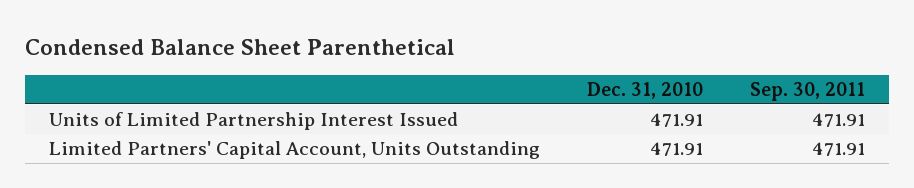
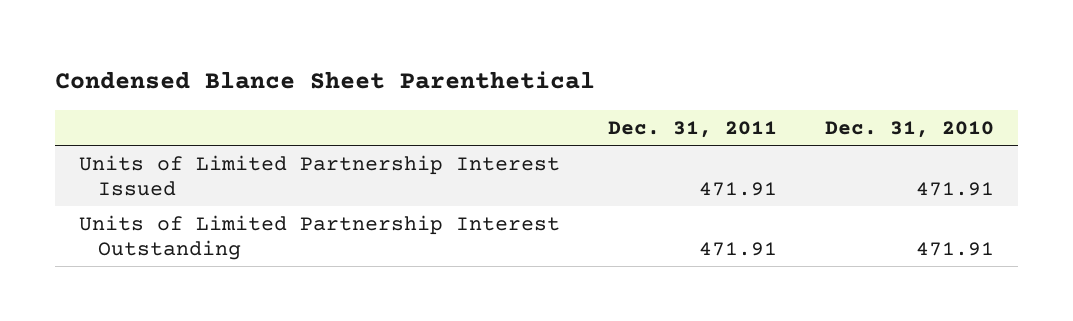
[25,39,456,56] Condensed Balance Sheet Parenthetical -> [54,71,595,90] Condensed Blance Sheet Parenthetical
[749,81,865,101] Sep. 30, 2011 -> none
none -> [608,120,778,138] Dec. 31, 2011
[48,141,540,160] Limited Partners' Capital Account, Units Outstanding -> [78,214,560,260] Units of Limited Partnership Interest Outstanding

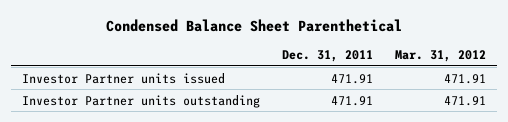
[54,71,595,90] Condensed Blance Sheet Parenthetical -> [106,18,403,32] Condensed Balance Sheet Parenthetical
[825,120,995,138] Dec. 31, 2010 -> none
none -> [395,49,487,62] Mar. 31, 2012
[78,154,560,196] Units of Limited Partnership Interest Issued -> [22,72,226,84] Investor Partner units issued
[78,214,560,260] Units of Limited Partnership Interest Outstanding -> [22,94,261,108] Investor Partner units outstanding

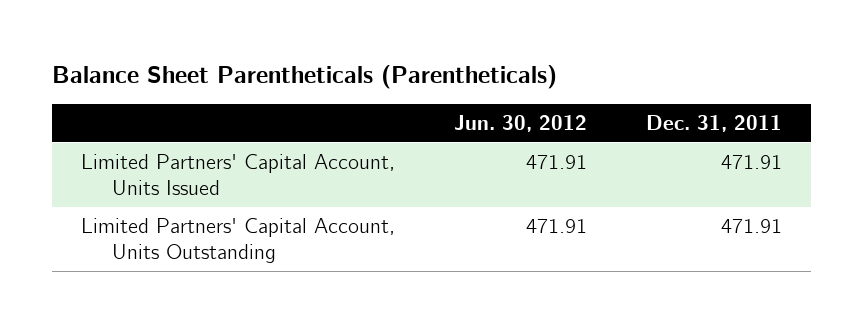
[106,18,403,32] Condensed Balance Sheet Parenthetical -> [51,65,557,90] Balance Sheet Parentheticals (Parentheticals)
[395,49,487,62] Mar. 31, 2012 -> none
none -> [454,114,588,132] Jun. 30, 2012
[22,72,226,84] Investor Partner units issued -> [81,153,396,195] Limited Partners' Capital Account, Units Issued
[22,94,261,108] Investor Partner units outstanding -> [81,217,396,263] Limited Partners' Capital Account, Units Outstanding

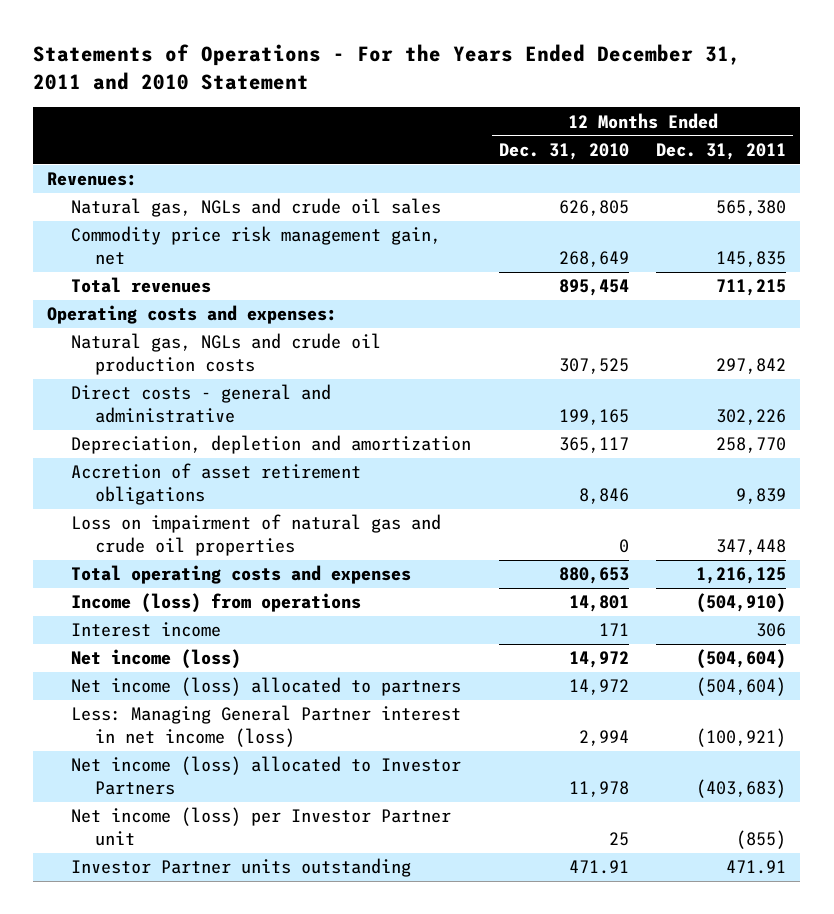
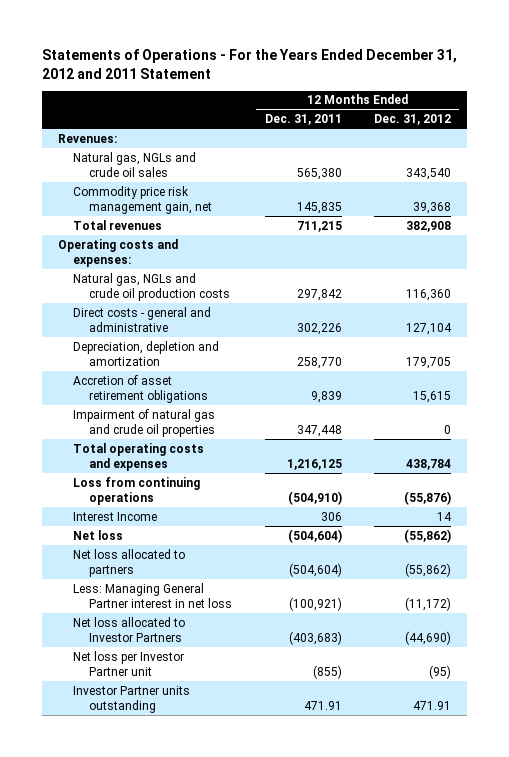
[33,44,742,91] Statements of Operations - For the Years Ended December 31, 2011 and 2010 Statement -> [41,49,457,79] Statements of Operations - For the Years Ended December 31, 2012 and 2011 Statement
[498,142,629,160] Dec. 31, 2010 -> none
none -> [373,113,451,125] Dec. 31, 2012
[71,514,442,557] Loss on impairment of natural gas and crude oil properties -> [73,408,216,438] Impairment of natural gas and crude oil properties
[71,593,362,614] Income (loss) from operations -> [73,476,201,506] Loss from continuing operations
[71,622,222,638] Interest income -> [73,511,158,521] Interest Income
[71,649,242,670] Net income (loss) -> [73,529,124,540] Net loss
[71,677,462,697] Net income (loss) allocated to partners -> [73,548,186,578] Net loss allocated to partners
[71,705,462,748] Less: Managing General Partner interest in net income (loss) -> [73,582,233,609] Less: Managing General Partner interest in net loss
[71,756,462,796] Net income (loss) allocated to Investor Partners -> [73,616,186,643] Net loss allocated to Investor Partners
[71,807,452,847] Net income (loss) per Investor Partner unit -> [73,650,185,677] Net loss per Investor Partner unit

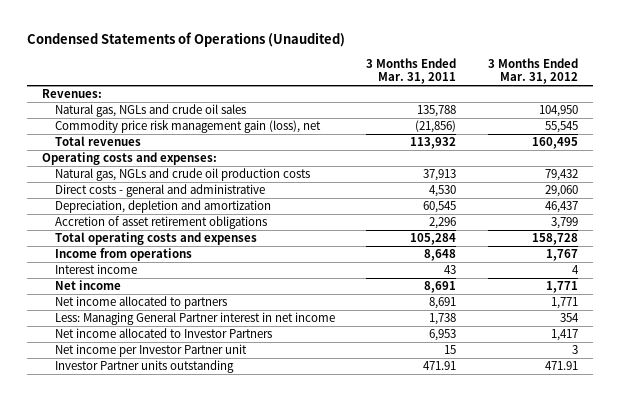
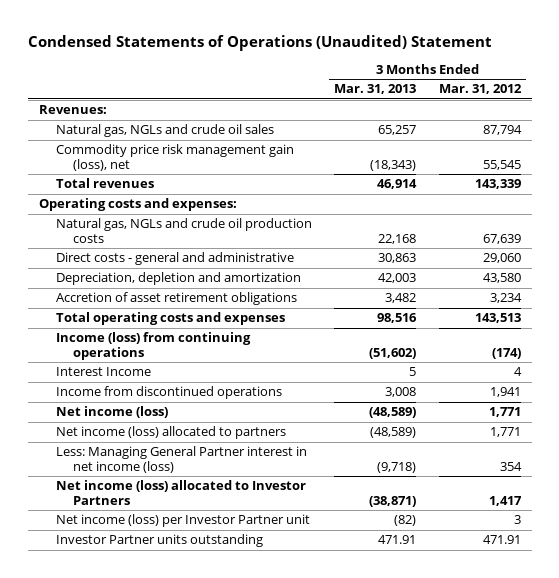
[26,32,345,48] Condensed Statements of Operations (Unaudited) -> [27,34,492,51] Condensed Statements of Operations (Unaudited) Statement
[366,57,457,85] 3 Months Ended Mar. 31, 2011 -> none
none -> [334,84,417,95] Mar. 31, 2013
[538,105,578,118] 104,950 -> [482,125,522,136] 87,794
[531,137,578,150] 160,495 -> [474,179,521,190] 143,339
[544,169,578,182] 79,432 -> [482,233,521,244] 67,639
[544,201,578,214] 46,437 -> [482,273,521,284] 43,580
[550,217,578,230] 3,799 -> [489,293,522,304] 3,234
[531,233,578,246] 158,728 -> [474,313,521,324] 143,513
[55,248,193,262] Income from operations -> [55,332,251,360] Income (loss) from continuing operations
[545,249,578,262] 1,767 -> [491,347,521,359] (174)
[55,264,138,275] Interest income -> [55,367,151,377] Interest Income
none -> [55,386,282,400] Income from discontinued operations
[55,280,122,291] Net income -> [55,406,168,419] Net income (loss)
[55,296,228,310] Net income allocated to partners -> [55,426,286,440] Net income (loss) allocated to partners
[55,312,336,326] Less: Managing General Partner interest in net income -> [55,446,307,473] Less: Managing General Partner interest in net income (loss)
[55,328,273,339] Net income allocated to Investor Partners -> [55,480,306,505] Net income (loss) allocated to Investor Partners
[55,344,248,358] Net income per Investor Partner unit -> [55,514,310,528] Net income (loss) per Investor Partner unit

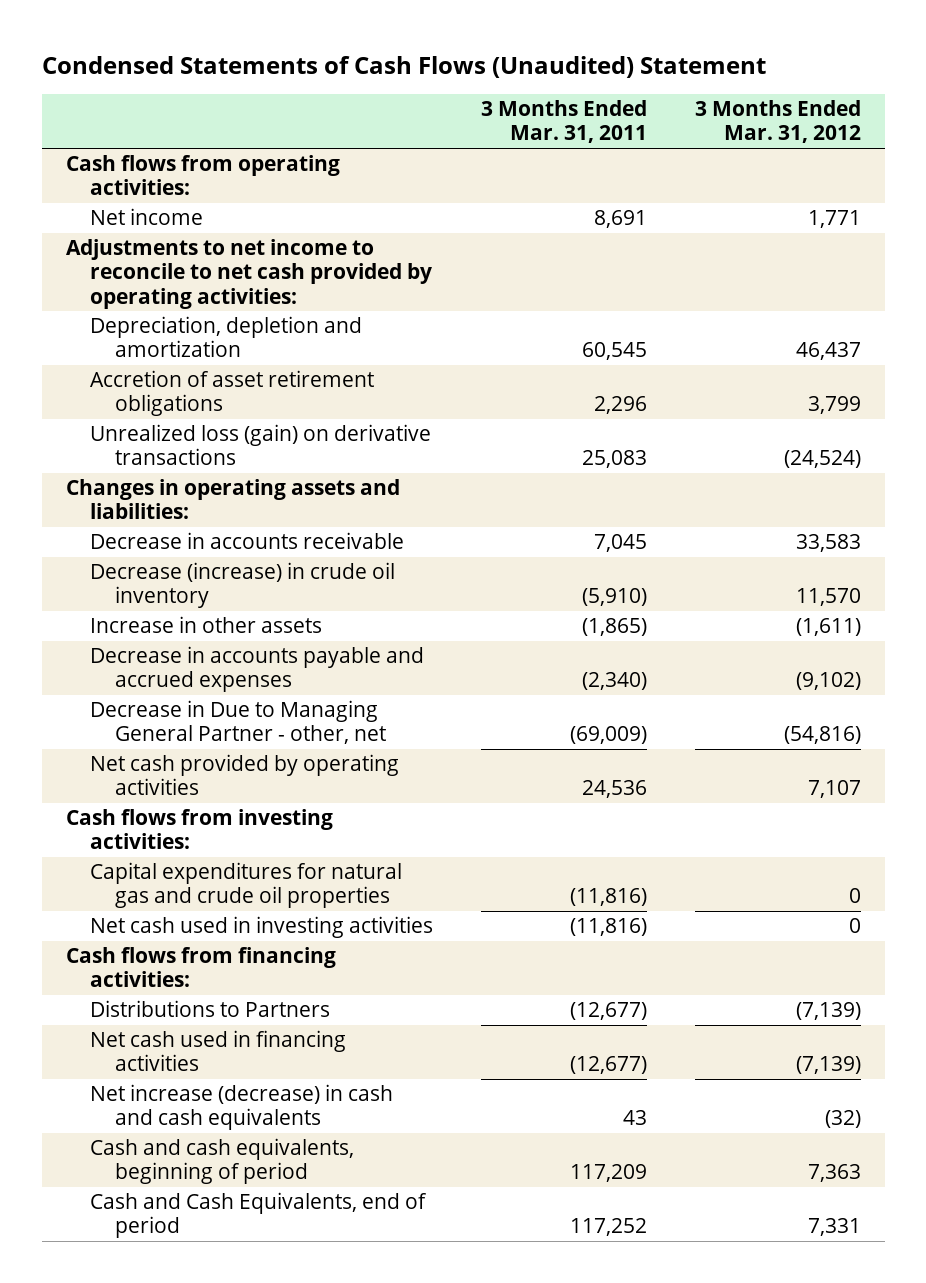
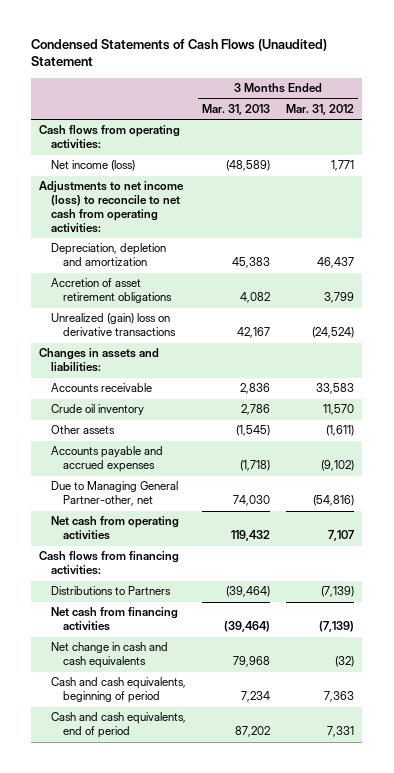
[481,100,648,144] 3 Months Ended Mar. 31, 2011 -> none
none -> [202,103,271,115] Mar. 31, 2013
[90,208,204,226] Net income -> [51,160,136,172] Net income (loss)
[65,239,433,309] Adjustments to net income to reconcile to net cash provided by operating activities: -> [39,181,185,234] Adjustments to net income (loss) to reconcile to net cash from operating activities:
[65,809,333,850] Cash flows from investing activities: -> none
[90,862,403,909] Capital expenditures for natural gas and crude oil properties -> none
[90,916,434,939] Net cash used in investing activities -> none
[90,424,432,466] Unrealized loss (gain) on derivative transactions -> [51,313,177,337] Unrealized (gain) loss on derivative transactions
[65,479,400,520] Changes in operating assets and liabilities: -> [39,348,160,373] Changes in assets and liabilities:
[90,532,405,550] Decrease in accounts receivable -> [51,383,153,393] Accounts receivable
[90,562,396,609] Decrease (increase) in crude oil inventory -> [51,404,145,416] Crude oil inventory
[90,616,323,634] Increase in other assets -> [51,425,116,435] Other assets
[90,646,425,693] Decrease in accounts payable and accrued expenses -> [51,446,164,473] Accounts payable and accrued expenses
[90,700,387,745] Decrease in Due to Managing General Partner - other, net -> [51,481,179,507] Due to Managing General Partner-other, net
[90,754,400,796] Net cash provided by operating activities -> [51,516,180,541] Net cash from operating activities
[90,1030,347,1072] Net cash used in financing activities -> [51,607,179,632] Net cash from financing activities
[90,1084,394,1131] Net increase (decrease) in cash and cash equivalents -> [51,642,169,669] Net change in cash and cash equivalents
[90,1192,428,1239] Cash and Cash Equivalents, end of period -> [51,712,187,739] Cash and cash equivalents, end of period

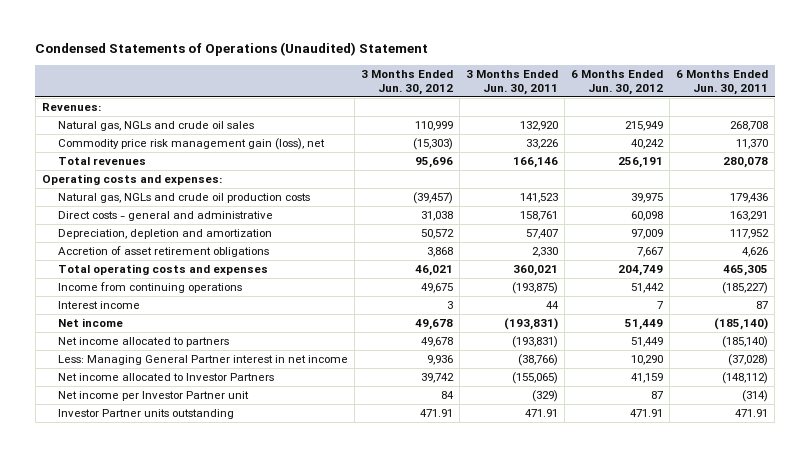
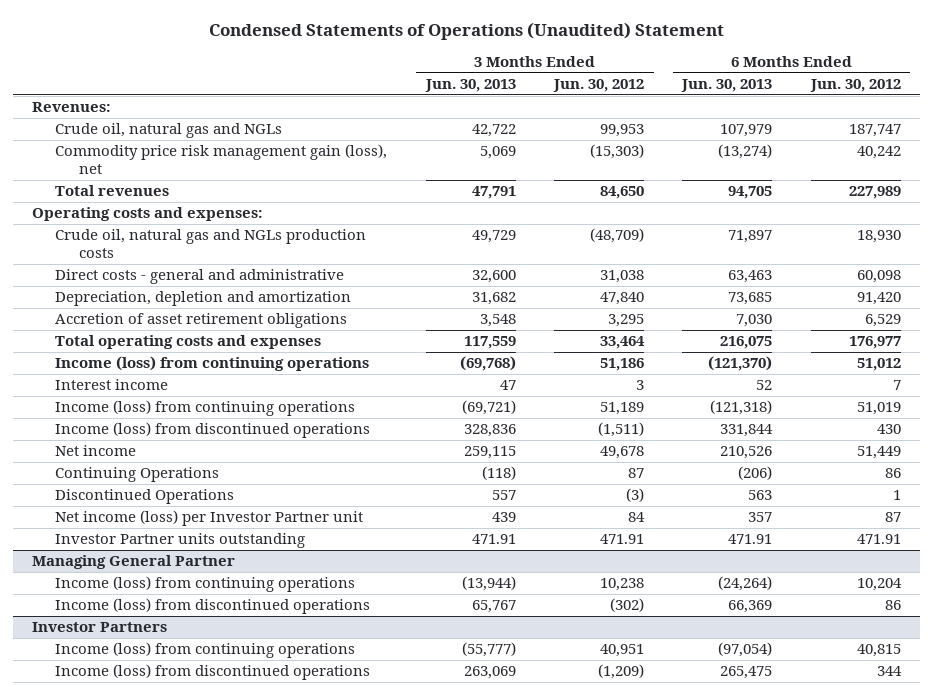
[465,69,558,95] 3 Months Ended Jun. 30, 2011 -> none
[676,69,769,95] 6 Months Ended Jun. 30, 2011 -> none
none -> [424,78,516,92] Jun. 30, 2013
none -> [681,78,773,92] Jun. 30, 2013
[57,120,254,131] Natural gas, NGLs and crude oil sales -> [55,123,283,139] Crude oil, natural gas and NGLs
[414,120,453,131] 110,999 -> [600,124,645,138] 99,953
[625,120,664,131] 215,949 -> [848,124,901,138] 187,747
[414,156,453,168] 95,696 -> [600,186,645,200] 84,650
[618,156,664,168] 256,191 -> [848,186,901,200] 227,989
[57,192,310,203] Natural gas, NGLs and crude oil production costs -> [55,229,367,258] Crude oil, natural gas and NGLs production costs
[412,191,453,204] (39,457) -> [590,228,645,244] (48,709)
[631,192,664,203] 39,975 -> [856,230,901,244] 18,930
[420,228,454,239] 50,572 -> [600,292,645,306] 47,840
[631,228,664,239] 97,009 -> [856,292,901,306] 91,420
[426,246,453,257] 3,868 -> [608,314,645,328] 3,295
[637,246,664,257] 7,667 -> [864,314,901,328] 6,529
[414,264,453,276] 46,021 -> [600,336,646,350] 33,464
[618,264,664,276] 204,749 -> [848,336,901,350] 176,977
[57,281,242,293] Income from continuing operations -> [55,356,370,372] Income (loss) from continuing operations
[420,282,453,293] 49,675 -> [600,358,645,372] 51,186
[631,282,665,293] 51,442 -> [856,358,901,372] 51,012
none -> [55,400,356,417] Income (loss) from continuing operations
none -> [55,422,371,439] Income (loss) from discontinued operations
[57,336,229,347] Net income allocated to partners -> none
[57,354,348,365] Less: Managing General Partner interest in net income -> none
[57,372,274,381] Net income allocated to Investor Partners -> none
none -> [55,467,220,483] Continuing Operations
none -> [55,489,235,505] Discontinued Operations
[57,390,249,401] Net income per Investor Partner unit -> [55,510,364,527] Net income (loss) per Investor Partner unit
none -> [32,555,236,570] Managing General Partner
none -> [55,576,356,593] Income (loss) from continuing operations
none -> [55,598,371,615] Income (loss) from discontinued operations
none -> [32,622,168,633] Investor Partners
none -> [55,642,356,659] Income (loss) from continuing operations
none -> [55,664,371,681] Income (loss) from discontinued operations

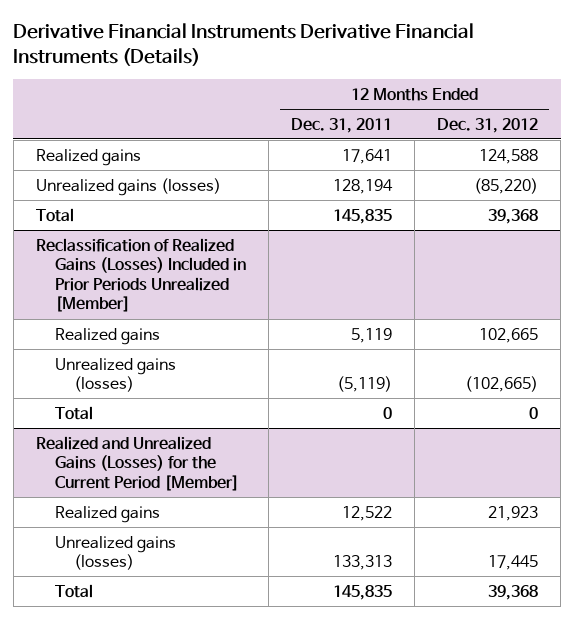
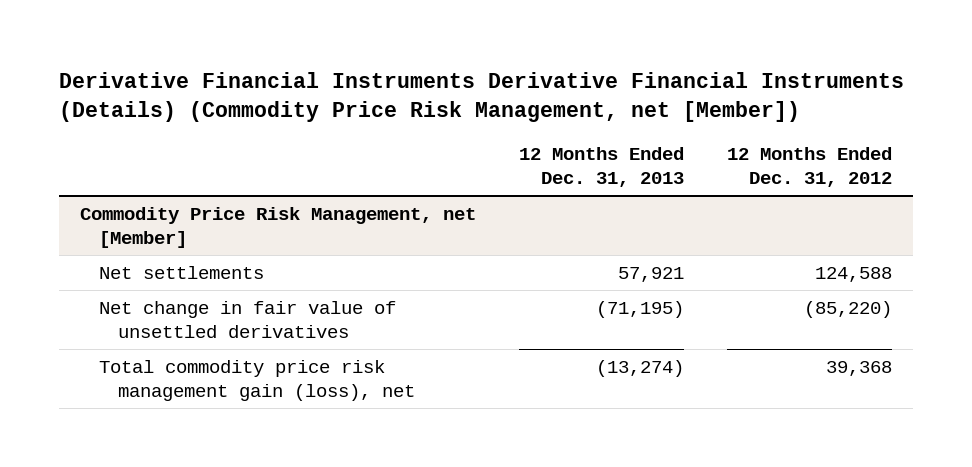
[13,23,475,67] Derivative Financial Instruments Derivative Financial Instruments (Details) -> [58,72,904,123] Derivative Financial Instruments Derivative Financial Instruments (Details) (Commodity Price Risk Management, net [Member])
[290,117,392,133] Dec. 31, 2011 -> none
none -> [519,146,685,187] 12 Months Ended Dec. 31, 2013
[35,237,246,313] Reclassification of Realized Gains (Losses) Included in Prior Periods Unrealized [Member] -> none
[54,327,160,345] Realized gains -> none
[54,357,176,393] Unrealized gains (losses) -> none
[54,405,93,420] Total -> none
[35,435,239,491] Realized and Unrealized Gains (Losses) for the Current Period [Member] -> none
[54,505,160,523] Realized gains -> none
[54,535,176,571] Unrealized gains (losses) -> none
[54,583,93,598] Total -> none
none -> [80,206,477,248] Commodity Price Risk Management, net [Member]
[35,148,141,166] Realized gains -> [99,265,265,279] Net settlements
[35,177,221,196] Unrealized gains (losses) -> [99,300,397,338] Net change in fair value of unsettled derivatives
[35,207,74,222] Total -> [99,359,416,401] Total commodity price risk management gain (loss), net

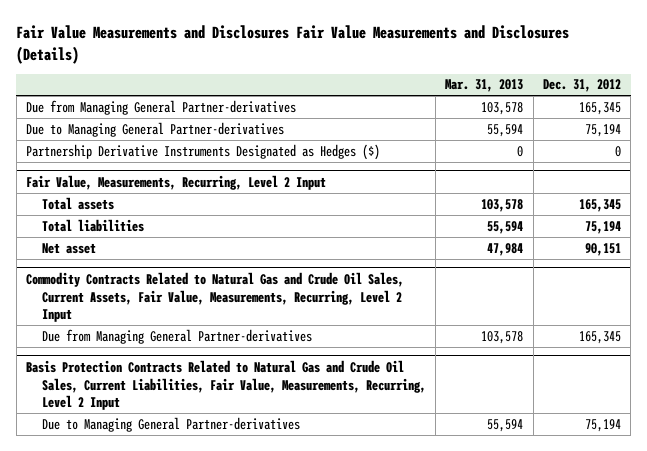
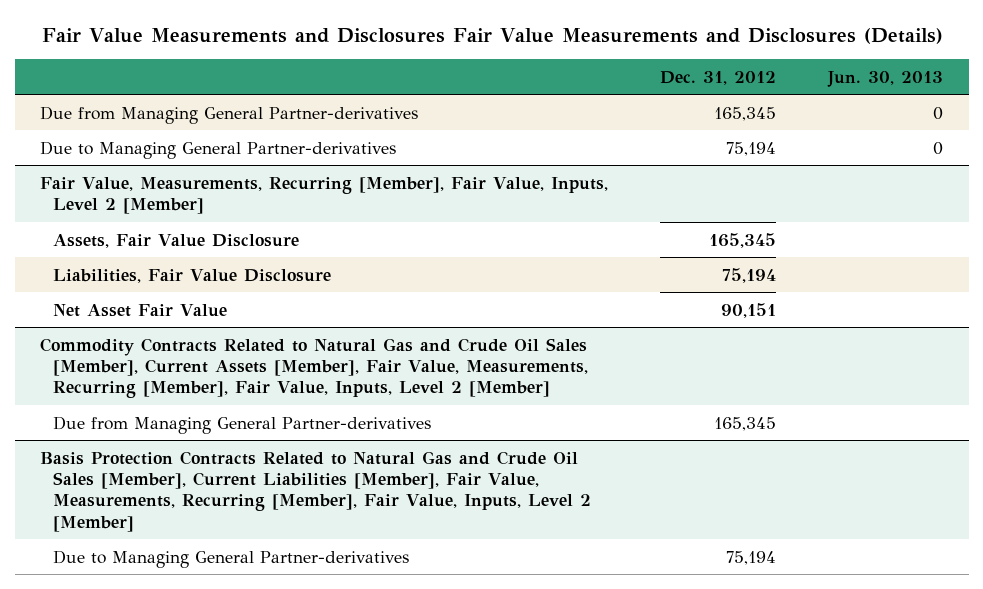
[445,79,524,93] Mar. 31, 2013 -> none
none -> [826,70,943,87] Jun. 30, 2013
[26,143,381,160] Partnership Derivative Instruments Designated as Hedges ($) -> none
[26,174,327,190] Fair Value, Measurements, Recurring, Level 2 Input -> [40,176,609,215] Fair Value, Measurements, Recurring [Member], Fair Value, Inputs, Level 2 [Member]
[41,196,114,210] Total assets -> [52,233,299,248] Assets, Fair Value Disclosure
[41,218,144,232] Total liabilities -> [52,268,331,283] Liabilities, Fair Value Disclosure
[41,242,96,254] Net asset -> [52,303,227,317] Net Asset Fair Value
[26,271,405,323] Commodity Contracts Related to Natural Gas and Crude Oil Sales, Current Assets, Fair Value, Measurements, Recurring, Level 2 Input -> [40,337,588,399] Commodity Contracts Related to Natural Gas and Crude Oil Sales [Member], Current Assets [Member], Fair Value, Measurements, Recurring [Member], Fair Value, Inputs, Level 2 [Member]
[26,359,426,411] Basis Protection Contracts Related to Natural Gas and Crude Oil Sales, Current Liabilities, Fair Value, Measurements, Recurring, Level 2 Input -> [40,450,591,532] Basis Protection Contracts Related to Natural Gas and Crude Oil Sales [Member], Current Liabilities [Member], Fair Value, Measurements, Recurring [Member], Fair Value, Inputs, Level 2 [Member]

